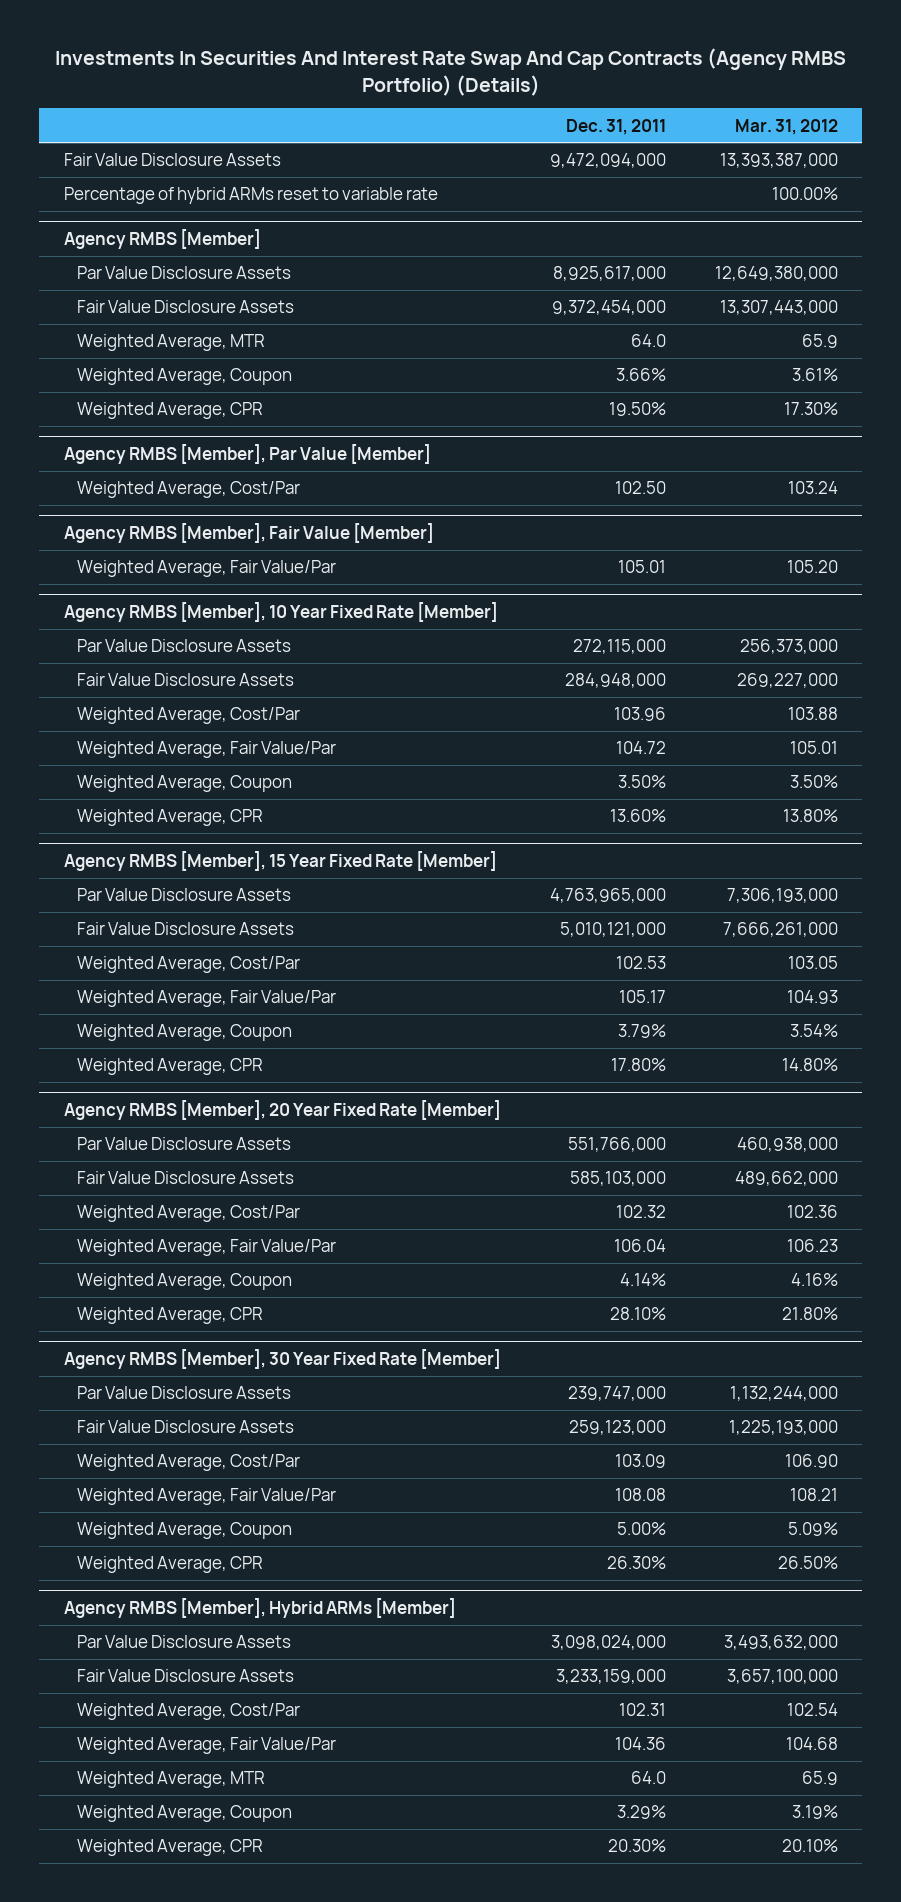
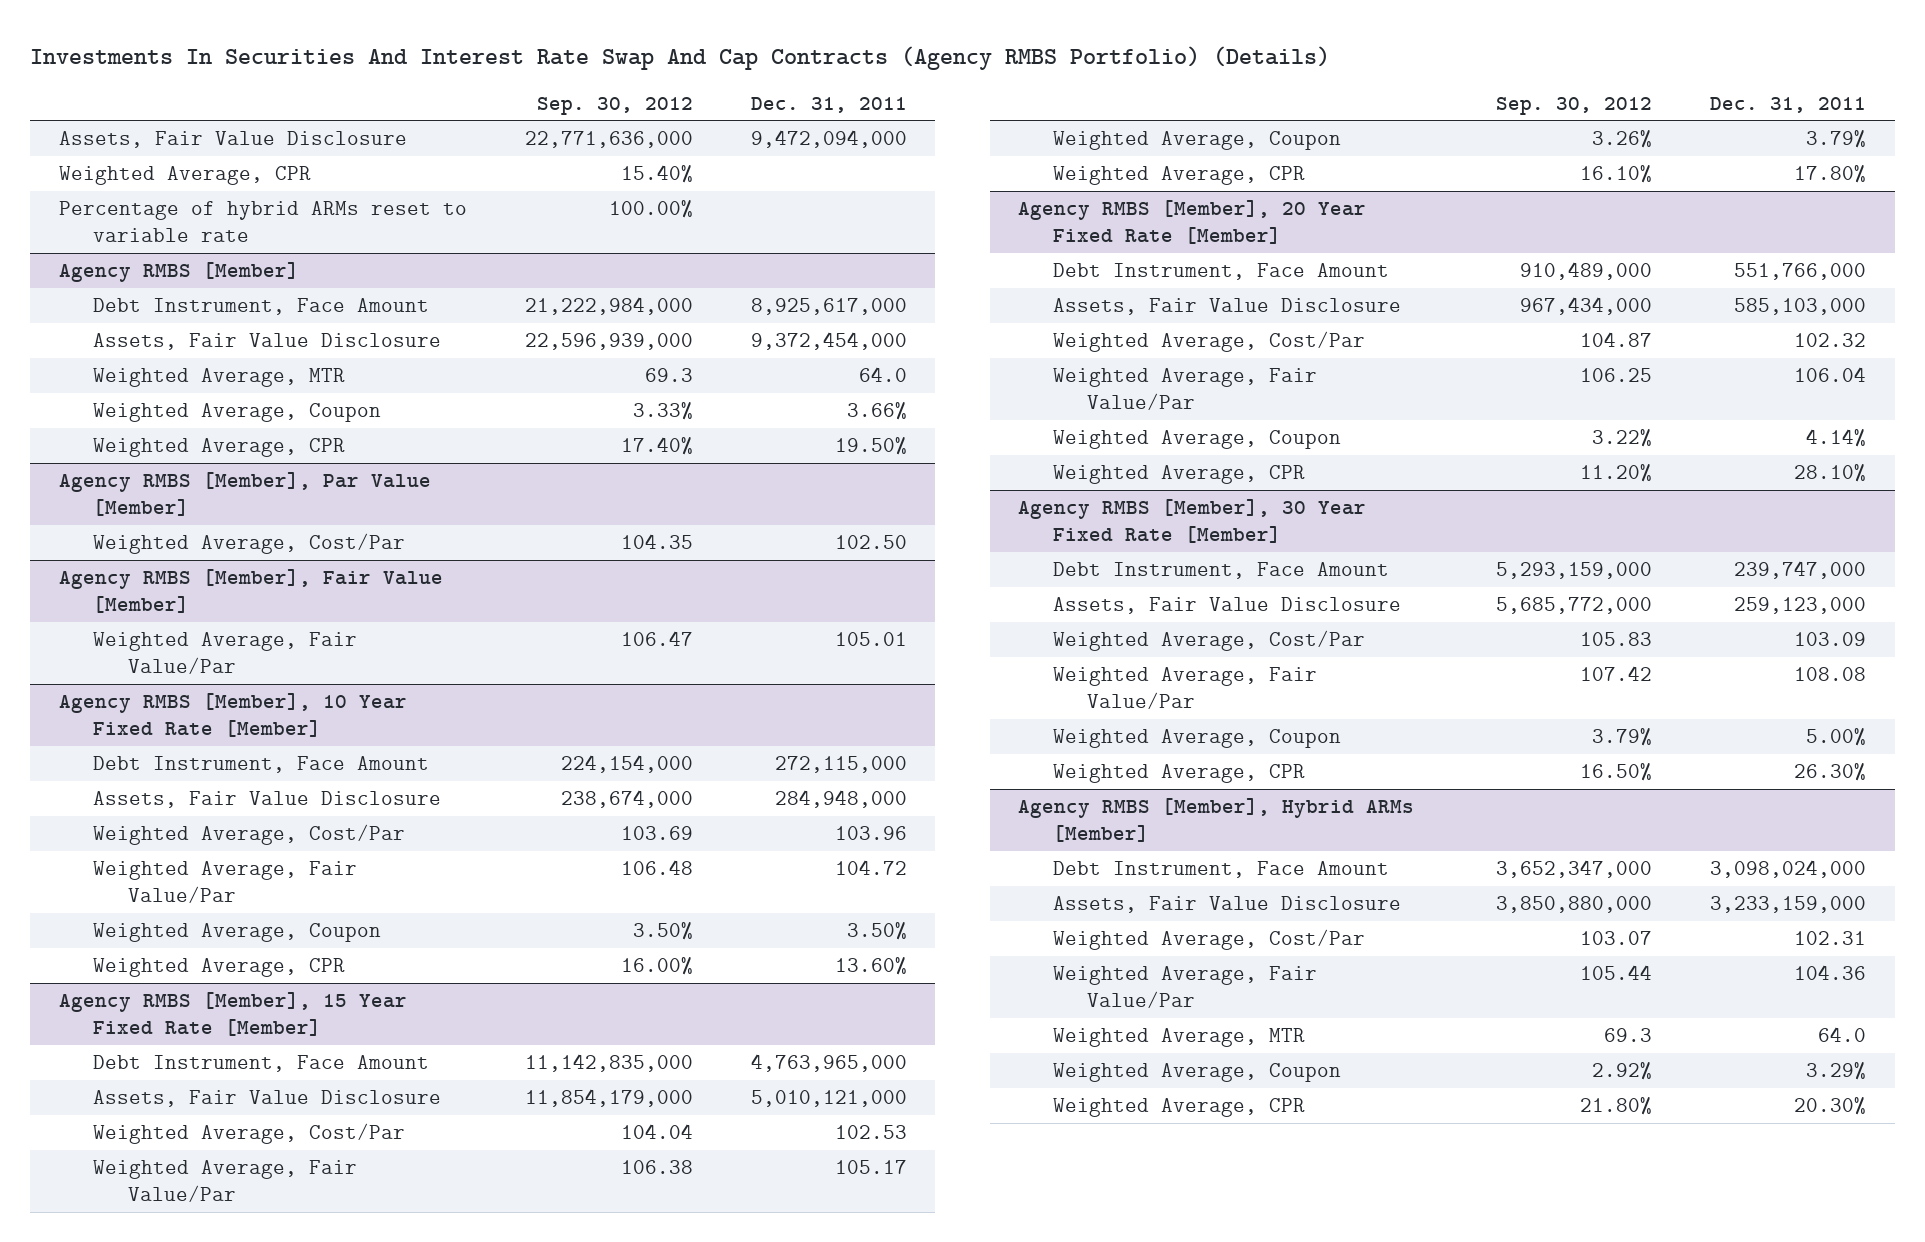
[734,118,838,135] Mar. 31, 2012 -> none
none -> [536,96,693,115] Sep. 30, 2012
[63,153,281,167] Fair Value Disclosure Assets -> [59,130,408,148] Assets, Fair Value Disclosure
none -> [59,165,312,185] Weighted Average, CPR
[76,266,291,280] Par Value Disclosure Assets -> [93,297,430,315] Debt Instrument, Face Amount
[76,300,294,314] Fair Value Disclosure Assets -> [93,332,442,350] Assets, Fair Value Disclosure
[76,639,291,653] Par Value Disclosure Assets -> [93,755,430,773] Debt Instrument, Face Amount
[76,673,294,687] Fair Value Disclosure Assets -> [93,790,442,808] Assets, Fair Value Disclosure
[76,888,291,902] Par Value Disclosure Assets -> [93,1054,430,1072] Debt Instrument, Face Amount
[76,922,294,936] Fair Value Disclosure Assets -> [93,1089,442,1107] Assets, Fair Value Disclosure
[76,1137,291,1151] Par Value Disclosure Assets -> [1052,262,1389,280] Debt Instrument, Face Amount
[76,1171,294,1185] Fair Value Disclosure Assets -> [1052,297,1401,315] Assets, Fair Value Disclosure
[76,1386,291,1400] Par Value Disclosure Assets -> [1052,561,1389,579] Debt Instrument, Face Amount
[76,1420,294,1434] Fair Value Disclosure Assets -> [1052,596,1401,614] Assets, Fair Value Disclosure
[76,1635,291,1649] Par Value Disclosure Assets -> [1052,860,1389,878] Debt Instrument, Face Amount
[76,1669,294,1683] Fair Value Disclosure Assets -> [1052,895,1401,913] Assets, Fair Value Disclosure

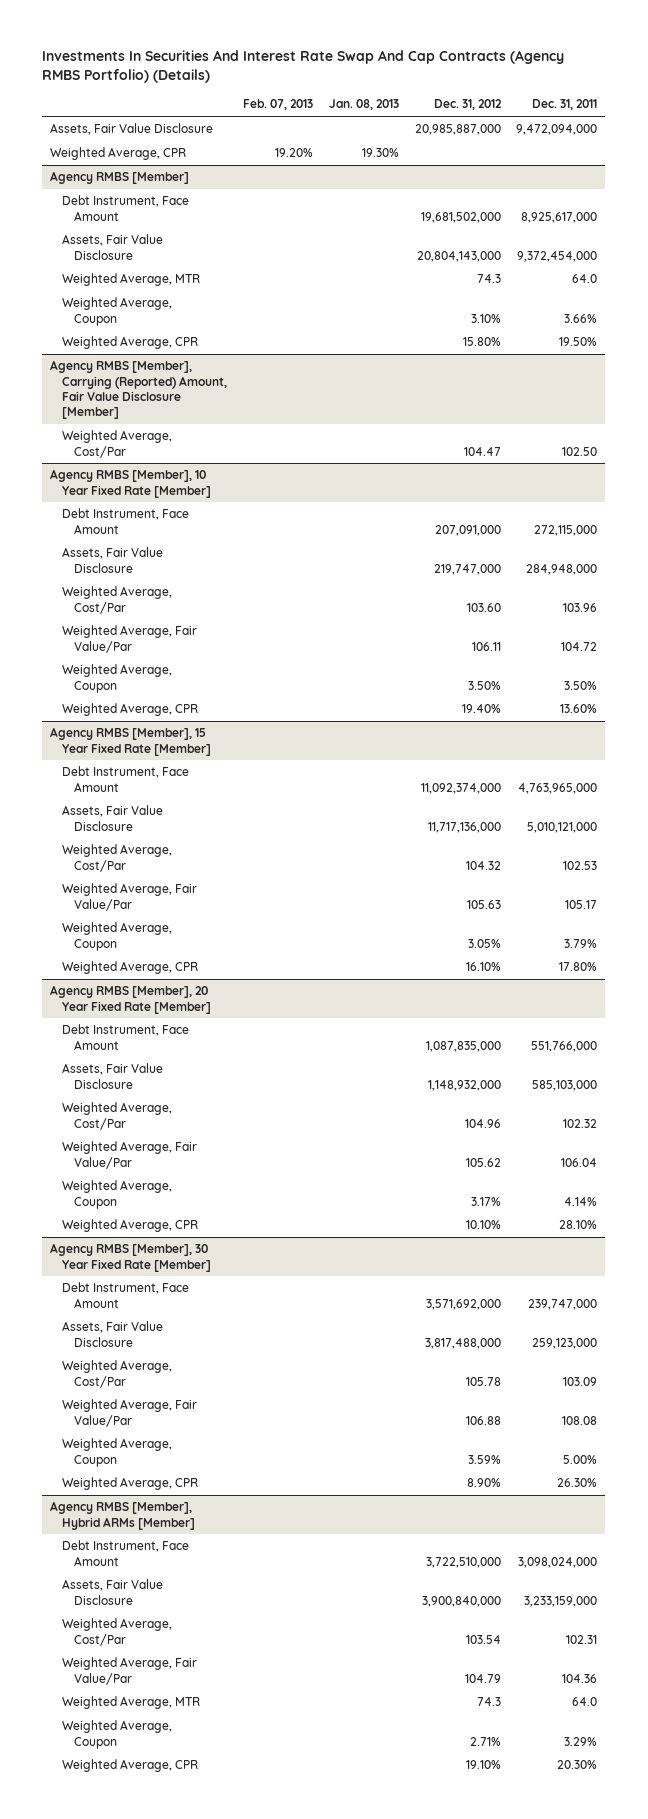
[536,96,693,115] Sep. 30, 2012 -> none
none -> [242,99,313,111] Feb. 07, 2013
none -> [328,99,399,111] Jan. 08, 2013
none -> [433,99,502,111] Dec. 31, 2012
[59,200,468,243] Percentage of hybrid ARMs reset to variable rate -> none
[59,471,432,517] Agency RMBS [Member], Par Value [Member] -> none
none -> [50,360,227,420] Agency RMBS [Member], Carrying (Reported) Amount, Fair Value Disclosure [Member]
[59,568,444,614] Agency RMBS [Member], Fair Value [Member] -> none
[93,631,358,675] Weighted Average, Fair Value/Par -> none

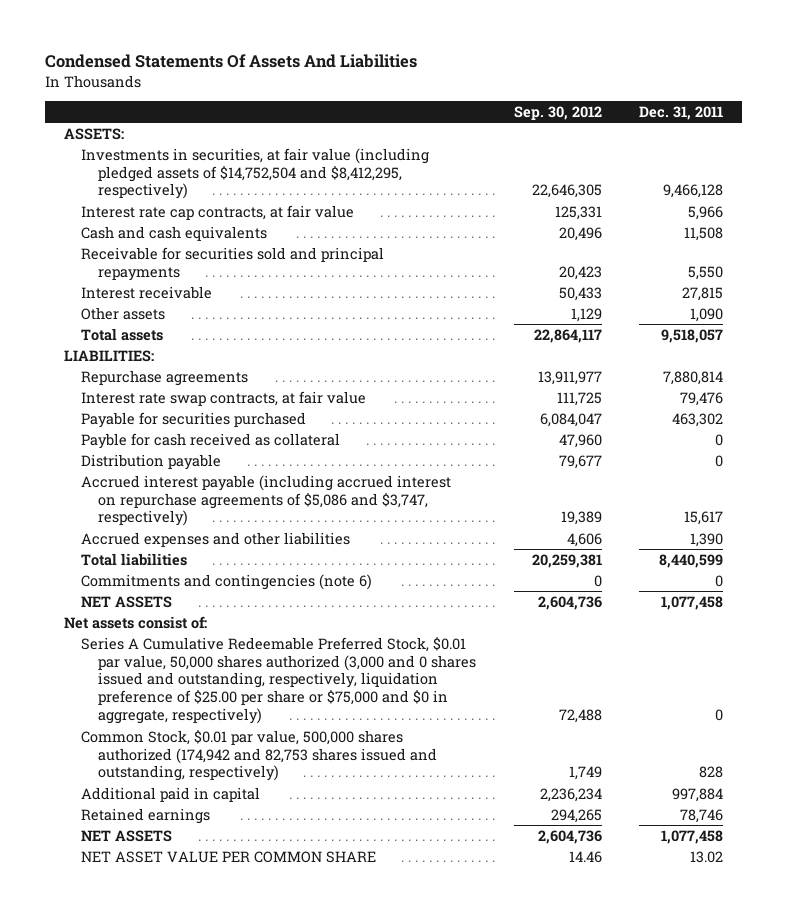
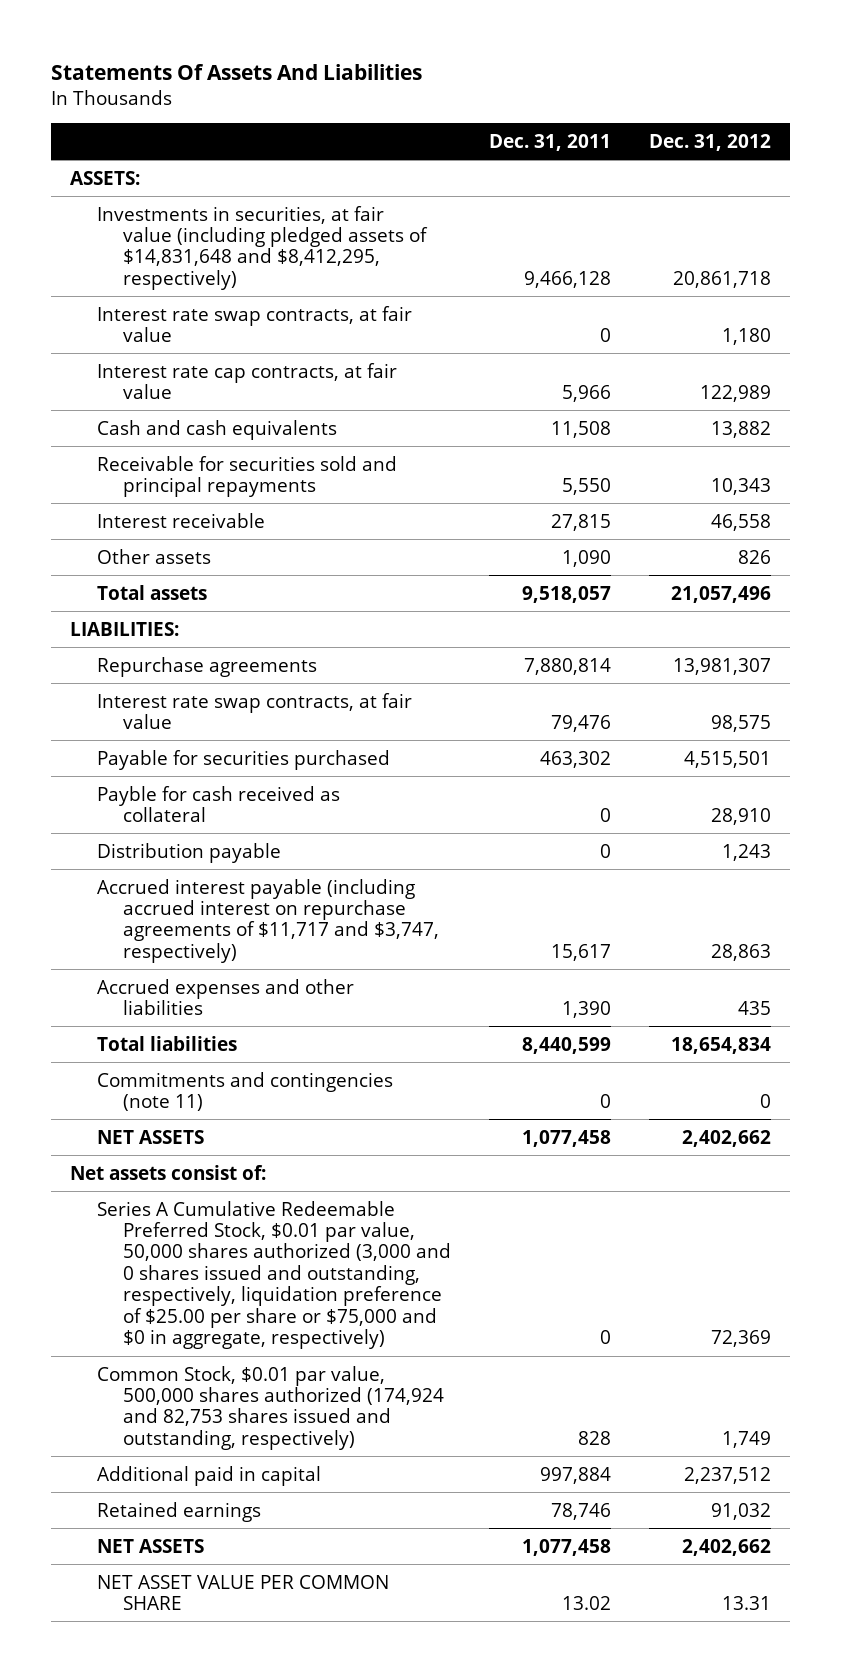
[45,54,418,69] Condensed Statements Of Assets And Liabilities -> [51,63,423,80] Statements Of Assets And Liabilities
[513,105,602,120] Sep. 30, 2012 -> none
none -> [648,133,771,151] Dec. 31, 2012
[80,147,429,200] Investments in securities, at fair value (including pledged assets of $14,752,504 and $8,412,295, respectively) -> [96,205,428,290] Investments in securities, at fair value (including pledged assets of $14,831,648 and $8,412,295, respectively)
none -> [96,305,412,342] Interest rate swap contracts, at fair value
[80,474,451,527] Accrued interest payable (including accrued interest on repurchase agreements of $5,086 and $3,747, respectively) -> [96,878,439,963] Accrued interest payable (including accrued interest on repurchase agreements of $11,717 and $3,747, respectively)
[80,573,372,590] Commitments and contingencies (note 6) -> [96,1071,393,1111] Commitments and contingencies (note 11)
[80,729,437,782] Common Stock, $0.01 par value, 500,000 shares authorized (174,942 and 82,753 shares issued and outstanding, respectively) -> [96,1365,444,1450] Common Stock, $0.01 par value, 500,000 shares authorized (174,924 and 82,753 shares issued and outstanding, respectively)

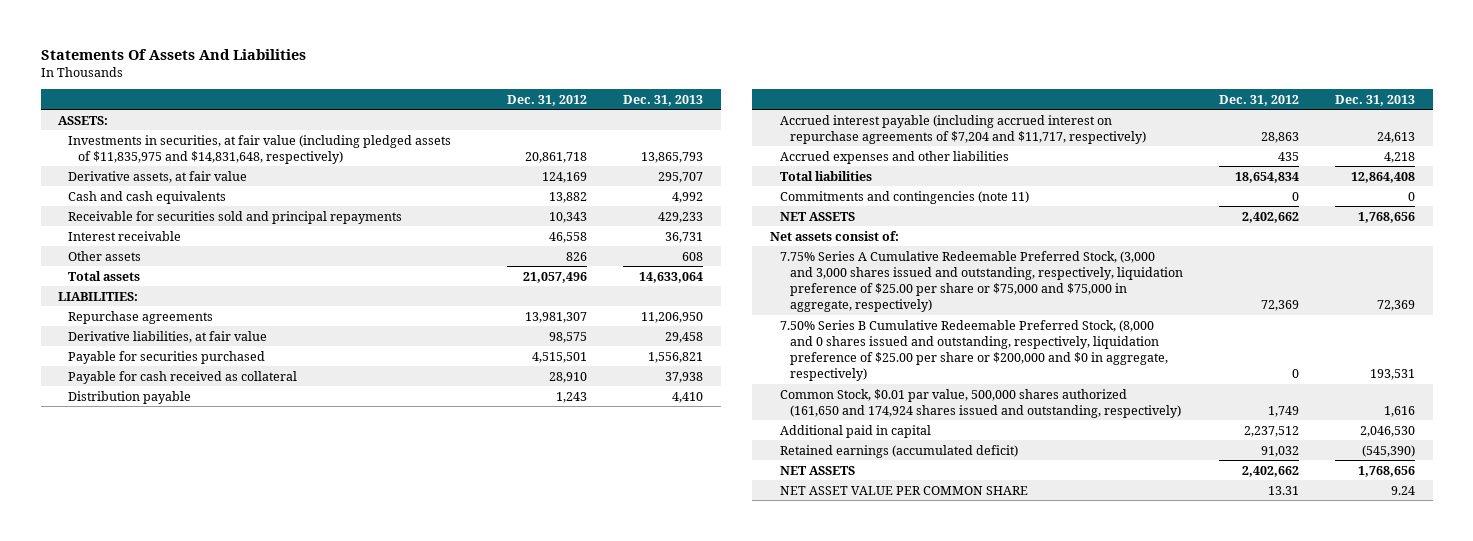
[488,133,611,151] Dec. 31, 2011 -> none
none -> [623,94,704,106] Dec. 31, 2013
[96,305,412,342] Interest rate swap contracts, at fair value -> none
[96,205,428,290] Investments in securities, at fair value (including pledged assets of $14,831,648 and $8,412,295, respectively) -> [68,134,452,164] Investments in securities, at fair value (including pledged assets of $11,835,975 and $14,831,648, respectively)
[96,362,397,399] Interest rate cap contracts, at fair value -> [68,170,248,183] Derivative assets, at fair value
[699,384,771,402] 122,989 -> [542,171,588,183] 124,169
[96,692,412,729] Interest rate swap contracts, at fair value -> [68,330,268,343] Derivative liabilities, at fair value
[96,785,340,822] Payble for cash received as collateral -> [68,370,298,384] Payable for cash received as collateral
[96,878,439,963] Accrued interest payable (including accrued interest on repurchase agreements of $11,717 and $3,747, respectively) -> [780,114,1147,144] Accrued interest payable (including accrued interest on repurchase agreements of $7,204 and $11,717, respectively)
[96,1200,451,1350] Series A Cumulative Redeemable Preferred Stock, $0.01 par value, 50,000 shares authorized (3,000 and 0 shares issued and outstanding, respectively, liquidation preference of $25.00 per share or $75,000 and $0 in aggregate, respectively) -> [780,250,1184,313] 7.75% Series A Cumulative Redeemable Preferred Stock, (3,000 and 3,000 shares issued and outstanding, respectively, liquidation preference of $25.00 per share or $75,000 and $75,000 in aggregate, respectively)
none -> [780,319,1169,382] 7.50% Series B Cumulative Redeemable Preferred Stock, (8,000 and 0 shares issued and outstanding, respectively, liquidation preference of $25.00 per share or $200,000 and $0 in aggregate, respectively)
[96,1365,444,1450] Common Stock, $0.01 par value, 500,000 shares authorized (174,924 and 82,753 shares issued and outstanding, respectively) -> [780,388,1182,418] Common Stock, $0.01 par value, 500,000 shares authorized (161,650 and 174,924 shares issued and outstanding, respectively)
[96,1501,261,1522] Retained earnings -> [780,444,1019,458] Retained earnings (accumulated deficit)

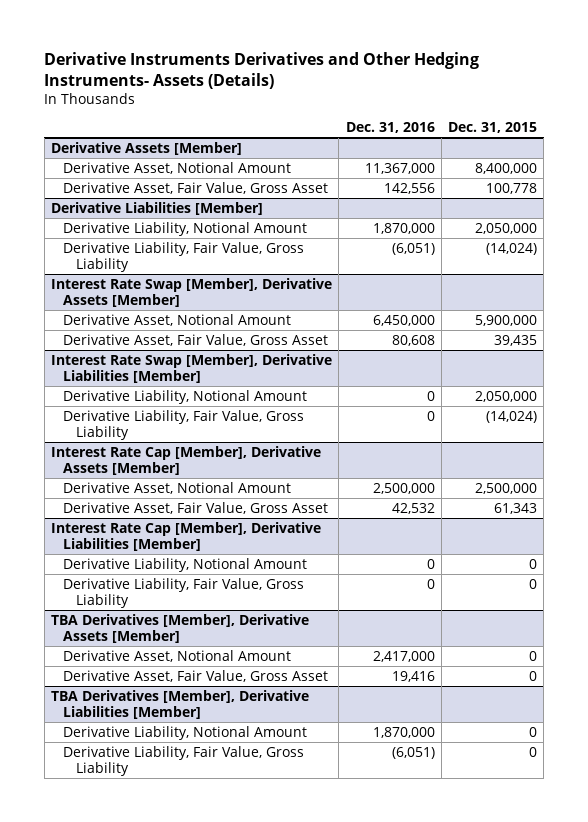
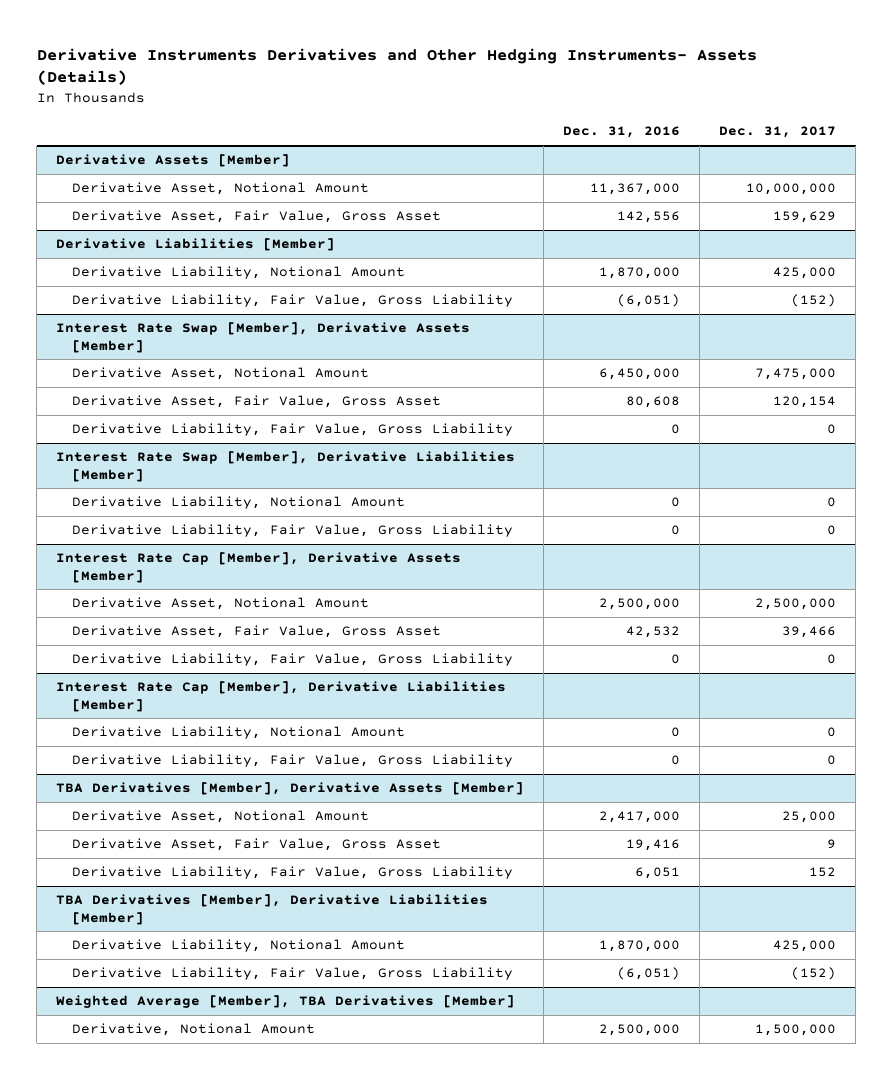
[448,121,538,133] Dec. 31, 2015 -> none
none -> [719,126,837,139] Dec. 31, 2017
none -> [71,423,513,437] Derivative Liability, Fair Value, Gross Liability
none -> [71,653,513,667] Derivative Liability, Fair Value, Gross Liability
none -> [71,866,513,880] Derivative Liability, Fair Value, Gross Liability
none -> [56,995,516,1009] Weighted Average [Member], TBA Derivatives [Member]
none -> [71,1023,315,1037] Derivative, Notional Amount

